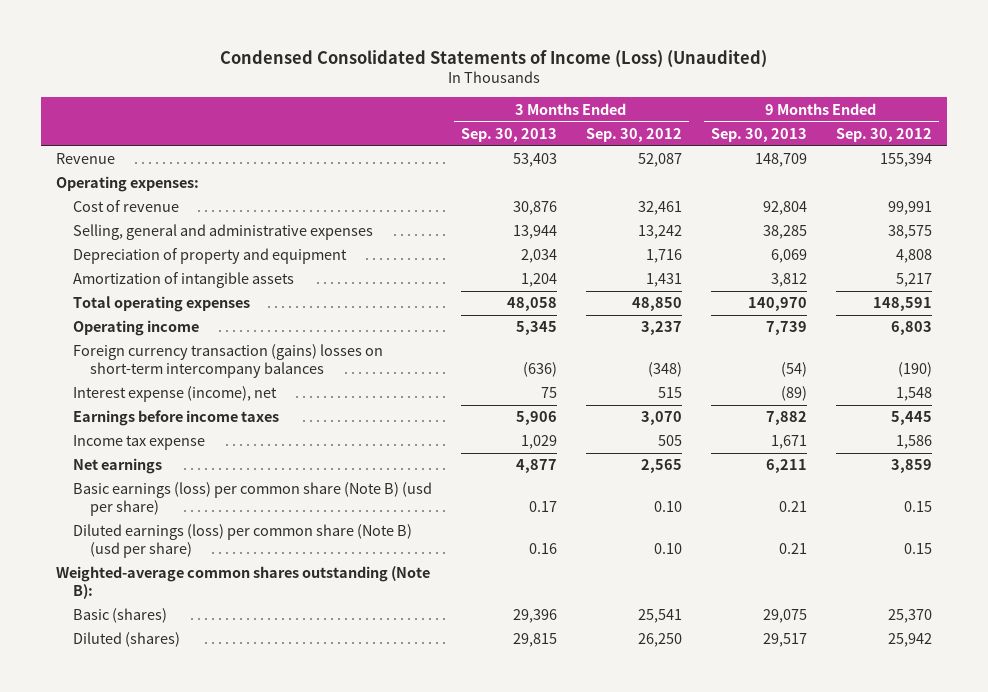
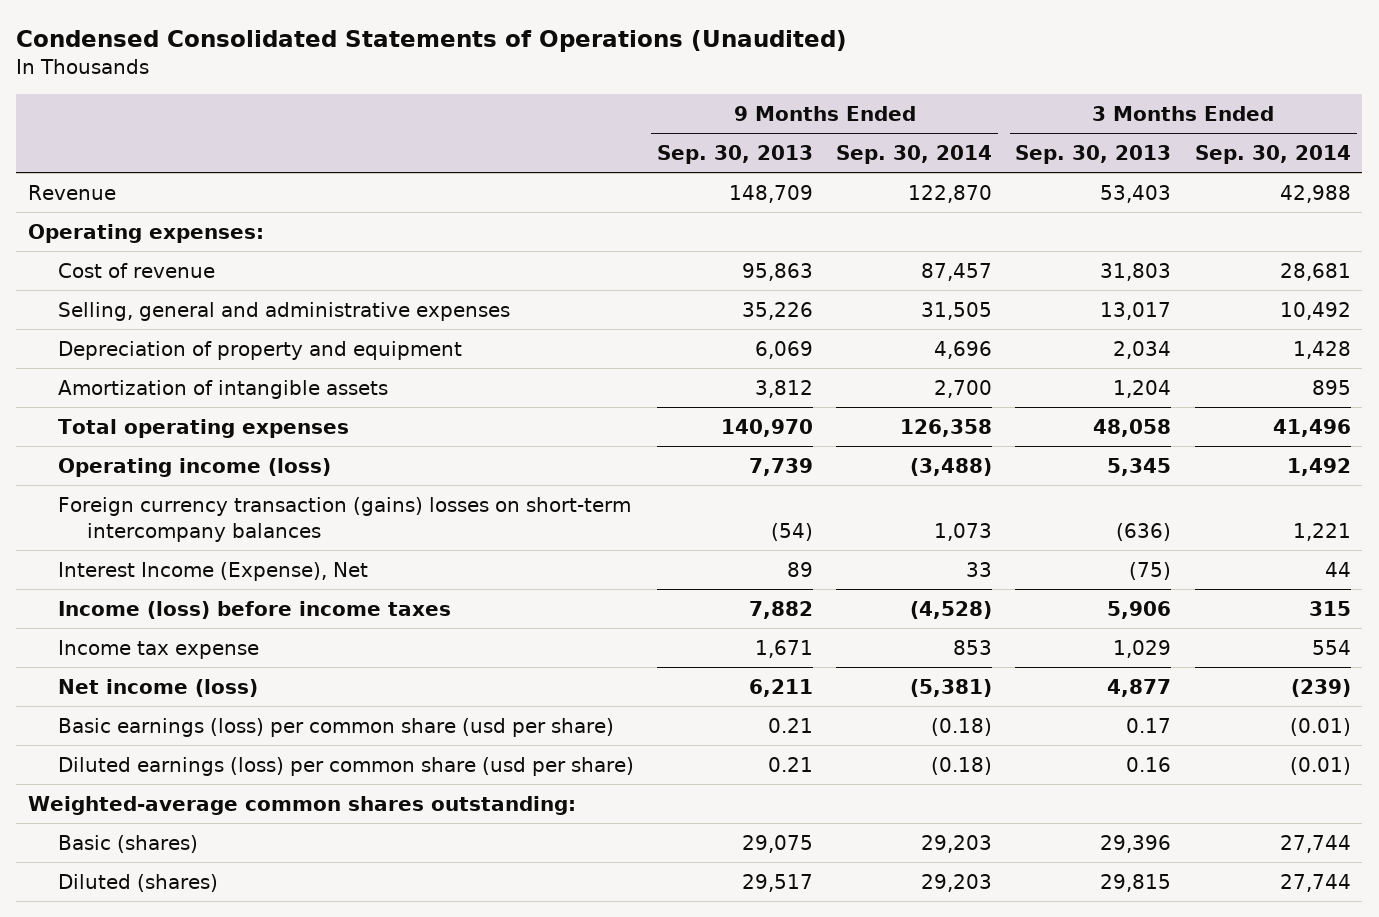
[219,49,767,68] Condensed Consolidated Statements of Income (Loss) (Unaudited) -> [16,30,848,53] Condensed Consolidated Statements of Operations (Unaudited)
[585,127,682,142] Sep. 30, 2012 -> none
[836,127,933,142] Sep. 30, 2012 -> none
none -> [836,145,993,165] Sep. 30, 2014
none -> [1194,145,1351,165] Sep. 30, 2014
[512,201,557,216] 30,876 -> [1100,262,1172,281] 31,803
[762,201,807,216] 92,804 -> [741,262,813,281] 95,863
[512,225,557,240] 13,944 -> [1100,301,1172,320] 13,017
[762,225,807,240] 38,285 -> [741,301,813,320] 35,226
[72,320,199,337] Operating income -> [57,457,331,477] Operating income (loss)
[72,386,277,403] Interest expense (income), net -> [57,561,368,581] Interest Income (Expense), Net
[540,387,557,399] 75 -> [1129,561,1172,580] (75)
[780,386,807,402] (89) -> [786,561,813,577] 89
[72,410,279,427] Earnings before income taxes -> [57,600,451,619] Income (loss) before income taxes
[72,458,162,475] Net earnings -> [57,678,258,697] Net income (loss)
[72,482,432,517] Basic earnings (loss) per common share (Note B) (usd per share) -> [57,717,614,737] Basic earnings (loss) per common share (usd per share)
[72,524,412,559] Diluted earnings (loss) per common share (Note B) (usd per share) -> [57,756,634,776] Diluted earnings (loss) per common share (usd per share)
[55,566,430,600] Weighted-average common shares outstanding (Note B): -> [27,795,576,815] Weighted-average common shares outstanding:

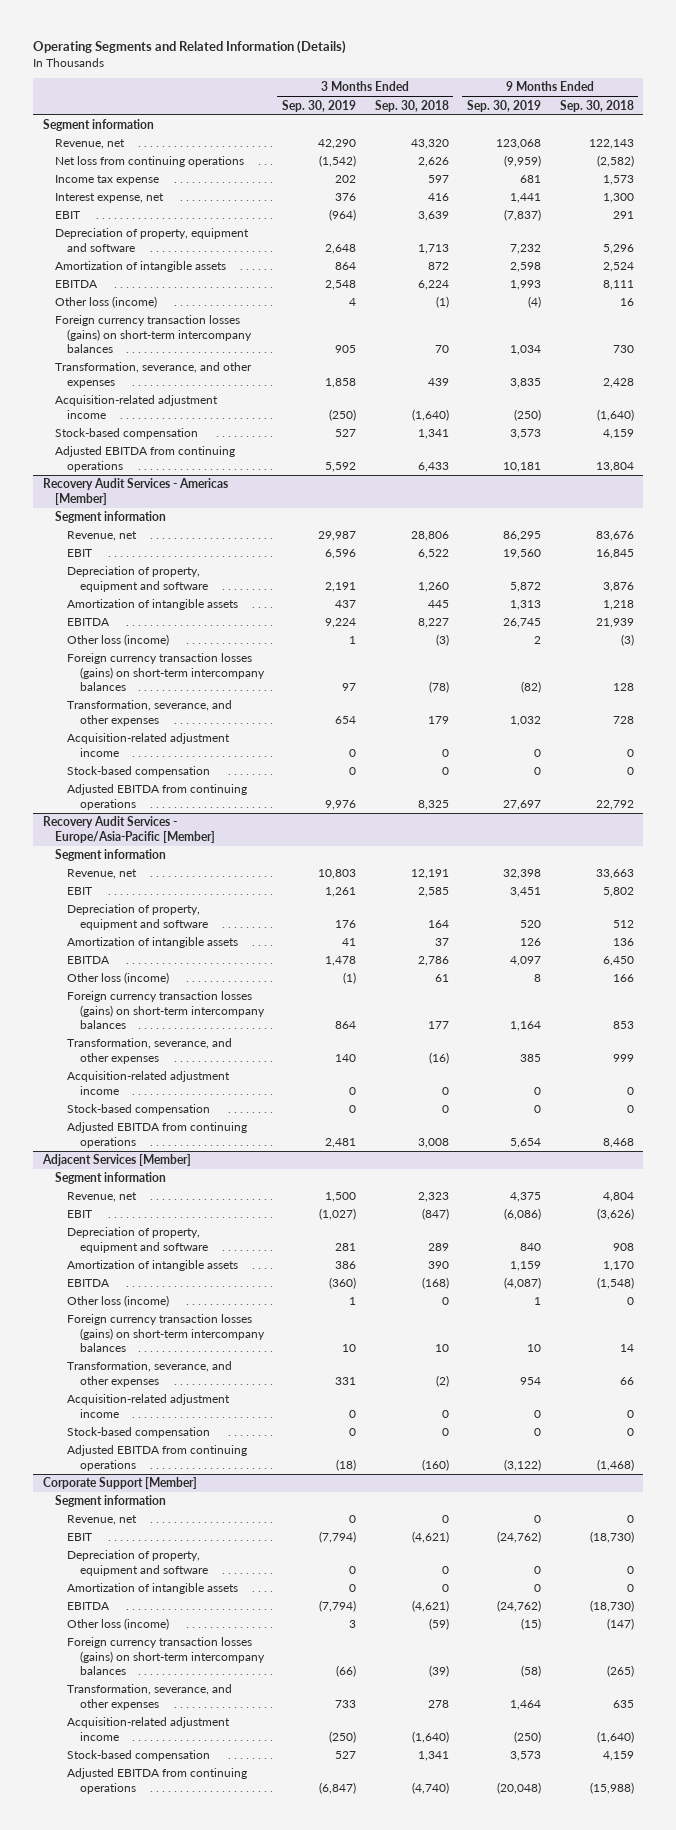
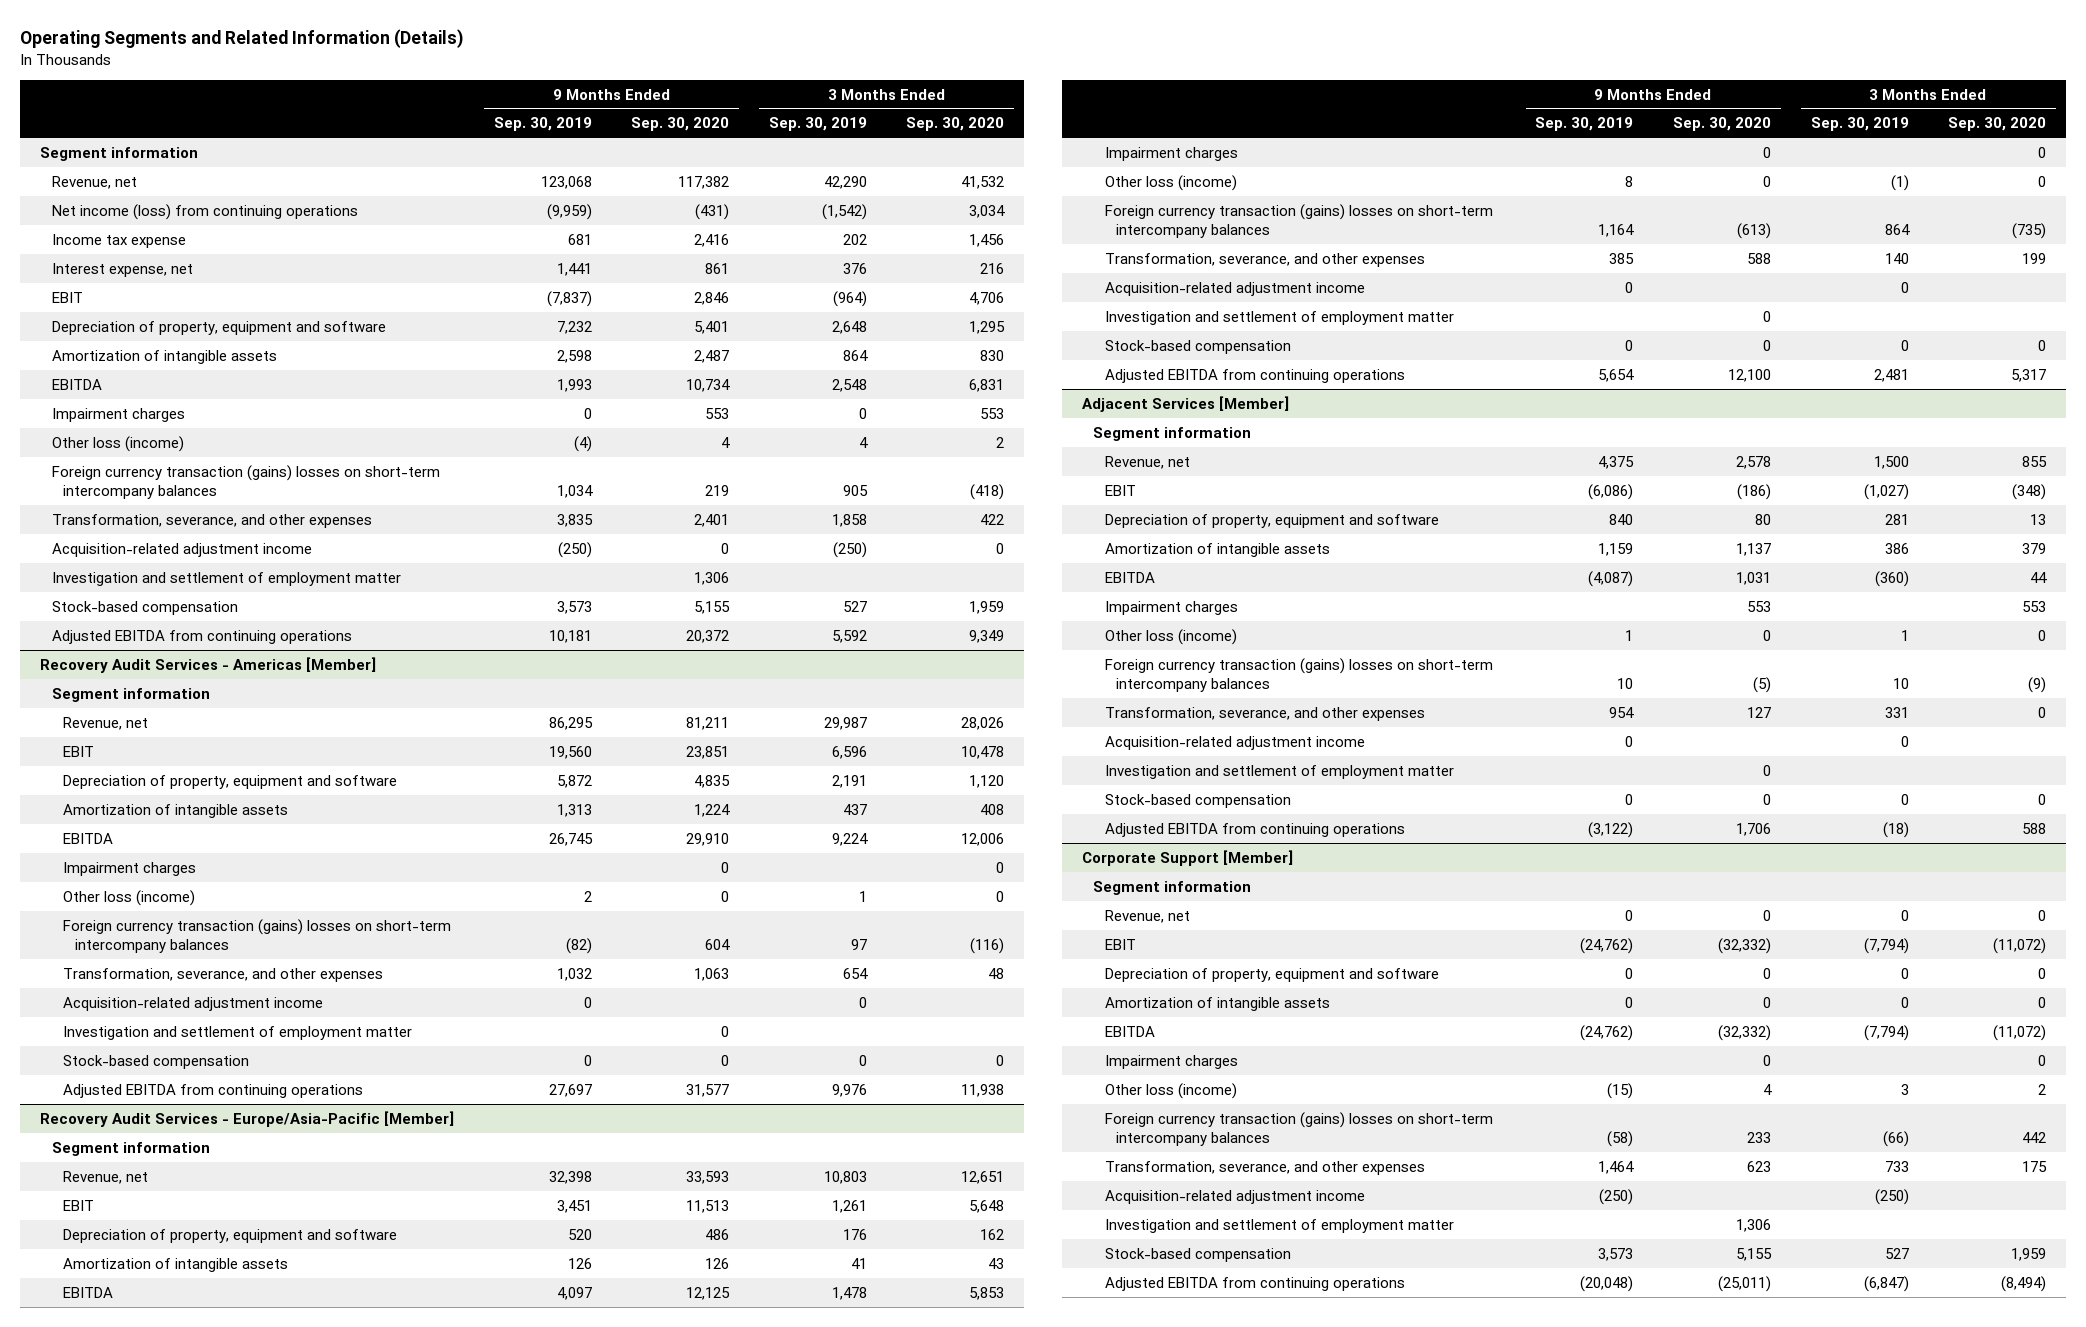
[374,99,449,112] Sep. 30, 2018 -> none
[559,99,634,112] Sep. 30, 2018 -> none
none -> [631,117,730,132] Sep. 30, 2020
none -> [906,117,1005,132] Sep. 30, 2020
[54,156,244,168] Net loss from continuing operations -> [51,203,358,220] Net income (loss) from continuing operations
none -> [51,407,185,422] Impairment charges
[54,315,253,354] Foreign currency transaction losses (gains) on short-term intercompany balances -> [51,464,440,499] Foreign currency transaction (gains) losses on short-term intercompany balances
none -> [51,571,401,586] Investigation and settlement of employment matter
none -> [63,861,197,876] Impairment charges
[67,653,265,692] Foreign currency transaction losses (gains) on short-term intercompany balances -> [63,918,452,953] Foreign currency transaction (gains) losses on short-term intercompany balances
none -> [63,1025,413,1040] Investigation and settlement of employment matter
none -> [1104,146,1238,161] Impairment charges
[67,991,265,1030] Foreign currency transaction losses (gains) on short-term intercompany balances -> [1104,203,1493,238] Foreign currency transaction (gains) losses on short-term intercompany balances
none -> [1104,310,1454,325] Investigation and settlement of employment matter
none -> [1104,600,1238,615] Impairment charges
[67,1314,265,1353] Foreign currency transaction losses (gains) on short-term intercompany balances -> [1104,657,1493,692] Foreign currency transaction (gains) losses on short-term intercompany balances
none -> [1104,764,1454,779] Investigation and settlement of employment matter
none -> [1104,1054,1238,1069] Impairment charges
[67,1637,265,1676] Foreign currency transaction losses (gains) on short-term intercompany balances -> [1104,1111,1493,1146] Foreign currency transaction (gains) losses on short-term intercompany balances
none -> [1104,1218,1454,1233] Investigation and settlement of employment matter

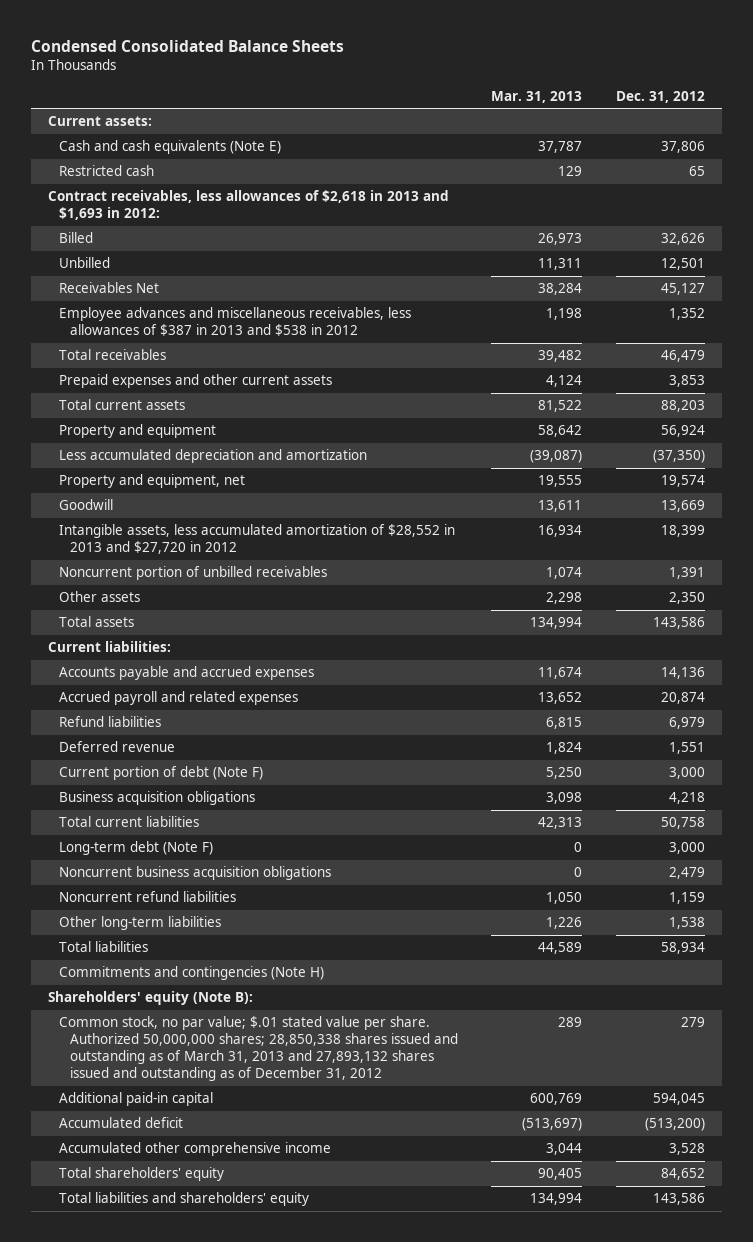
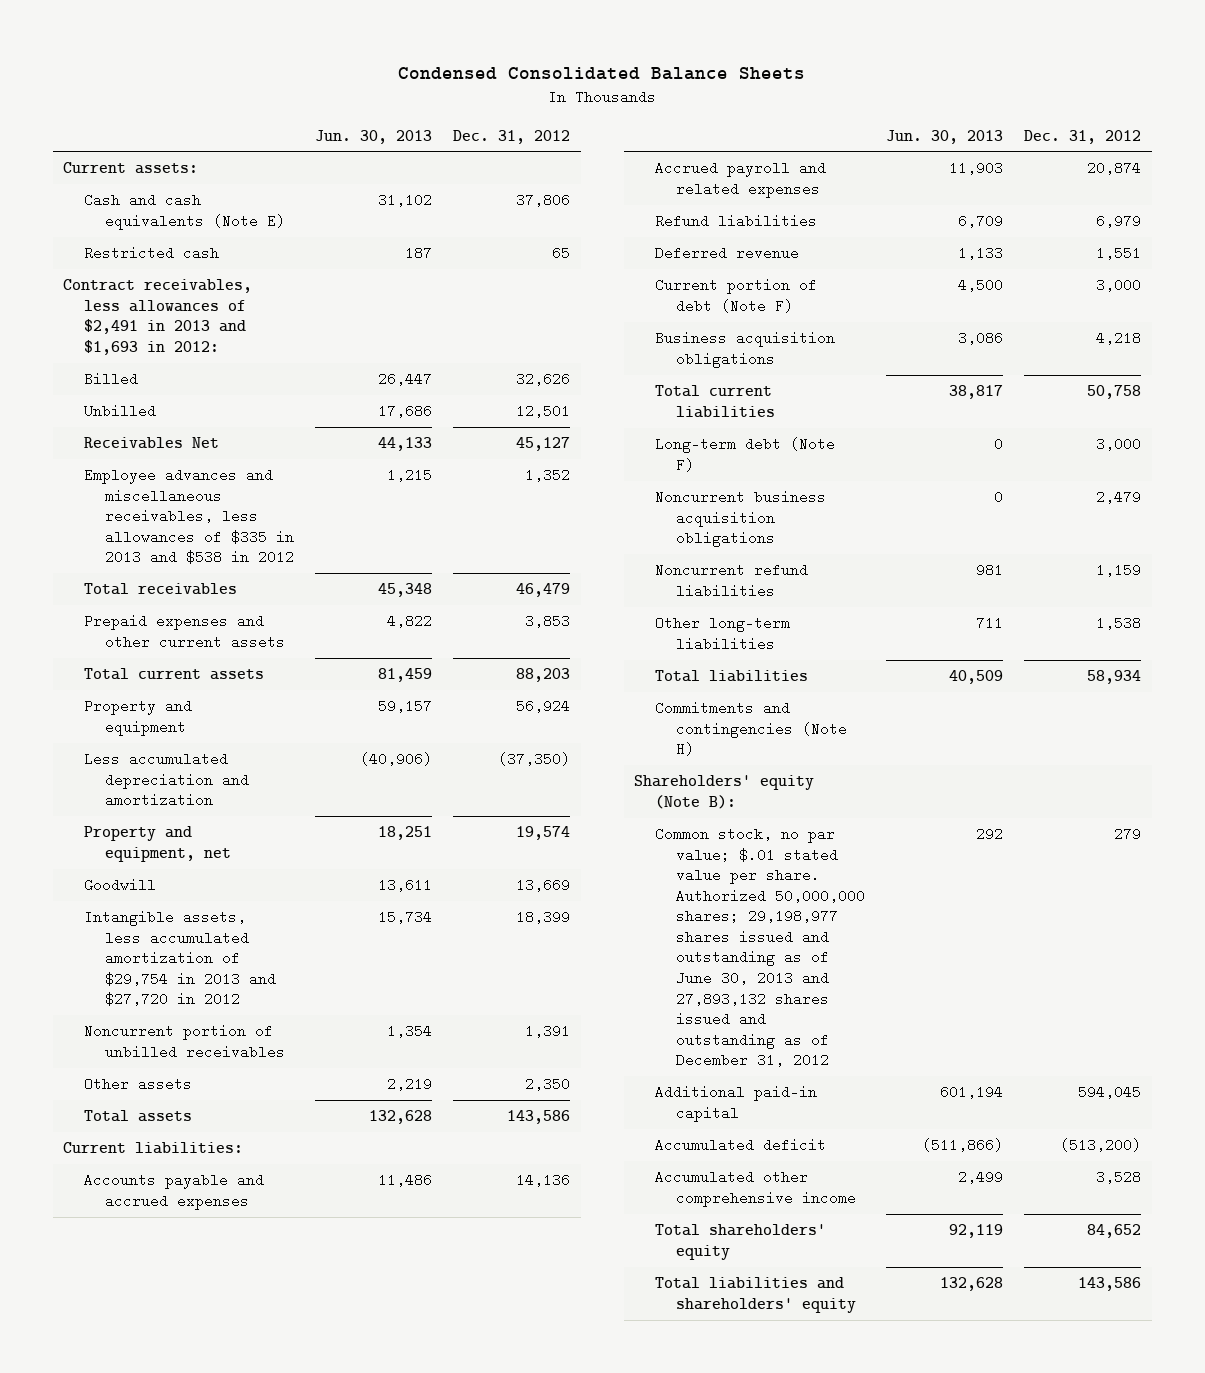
[491,90,583,103] Mar. 31, 2013 -> none
none -> [315,129,433,144] Jun. 30, 2013
[48,190,450,221] Contract receivables, less allowances of $2,618 in 2013 and $1,693 in 2012: -> [63,279,253,355] Contract receivables, less allowances of $2,491 in 2013 and $1,693 in 2012:
[58,307,411,337] Employee advances and miscellaneous receivables, less allowances of $387 in 2013 and $538 in 2012 -> [84,468,294,565] Employee advances and miscellaneous receivables, less allowances of $335 in 2013 and $538 in 2012
[58,524,455,555] Intangible assets, less accumulated amortization of $28,552 in 2013 and $27,720 in 2012 -> [84,910,276,1007] Intangible assets, less accumulated amortization of $29,754 in 2013 and $27,720 in 2012
[58,1016,458,1082] Common stock, no par value; $.01 stated value per share. Authorized 50,000,000 shares; 28,850,338 shares issued and outstanding as of March 31, 2013 and 27,893,132 shares issued and outstanding as of December 31, 2012 -> [655,827,865,1068] Common stock, no par value; $.01 stated value per share. Authorized 50,000,000 shares; 29,198,977 shares issued and outstanding as of June 30, 2013 and 27,893,132 shares issued and outstanding as of December 31, 2012

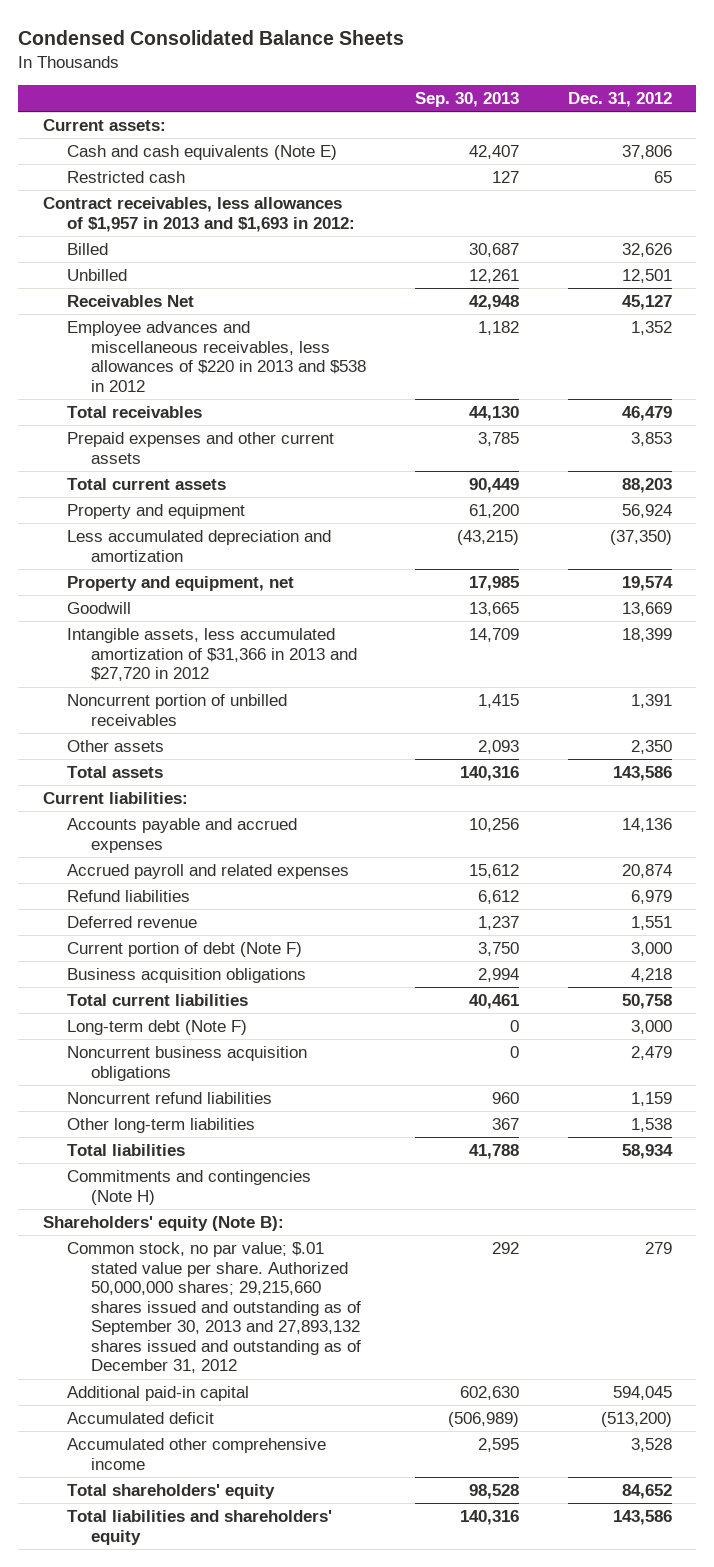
[315,129,433,144] Jun. 30, 2013 -> none
none -> [415,91,520,107] Sep. 30, 2013
[63,279,253,355] Contract receivables, less allowances of $2,491 in 2013 and $1,693 in 2012: -> [42,197,356,232] Contract receivables, less allowances of $1,957 in 2013 and $1,693 in 2012:
[84,468,294,565] Employee advances and miscellaneous receivables, less allowances of $335 in 2013 and $538 in 2012 -> [67,321,367,392] Employee advances and miscellaneous receivables, less allowances of $220 in 2013 and $538 in 2012
[84,910,276,1007] Intangible assets, less accumulated amortization of $29,754 in 2013 and $27,720 in 2012 -> [67,628,358,682] Intangible assets, less accumulated amortization of $31,366 in 2013 and $27,720 in 2012
[655,827,865,1068] Common stock, no par value; $.01 stated value per share. Authorized 50,000,000 shares; 29,198,977 shares issued and outstanding as of June 30, 2013 and 27,893,132 shares issued and outstanding as of December 31, 2012 -> [67,1242,362,1374] Common stock, no par value; $.01 stated value per share. Authorized 50,000,000 shares; 29,215,660 shares issued and outstanding as of September 30, 2013 and 27,893,132 shares issued and outstanding as of December 31, 2012

